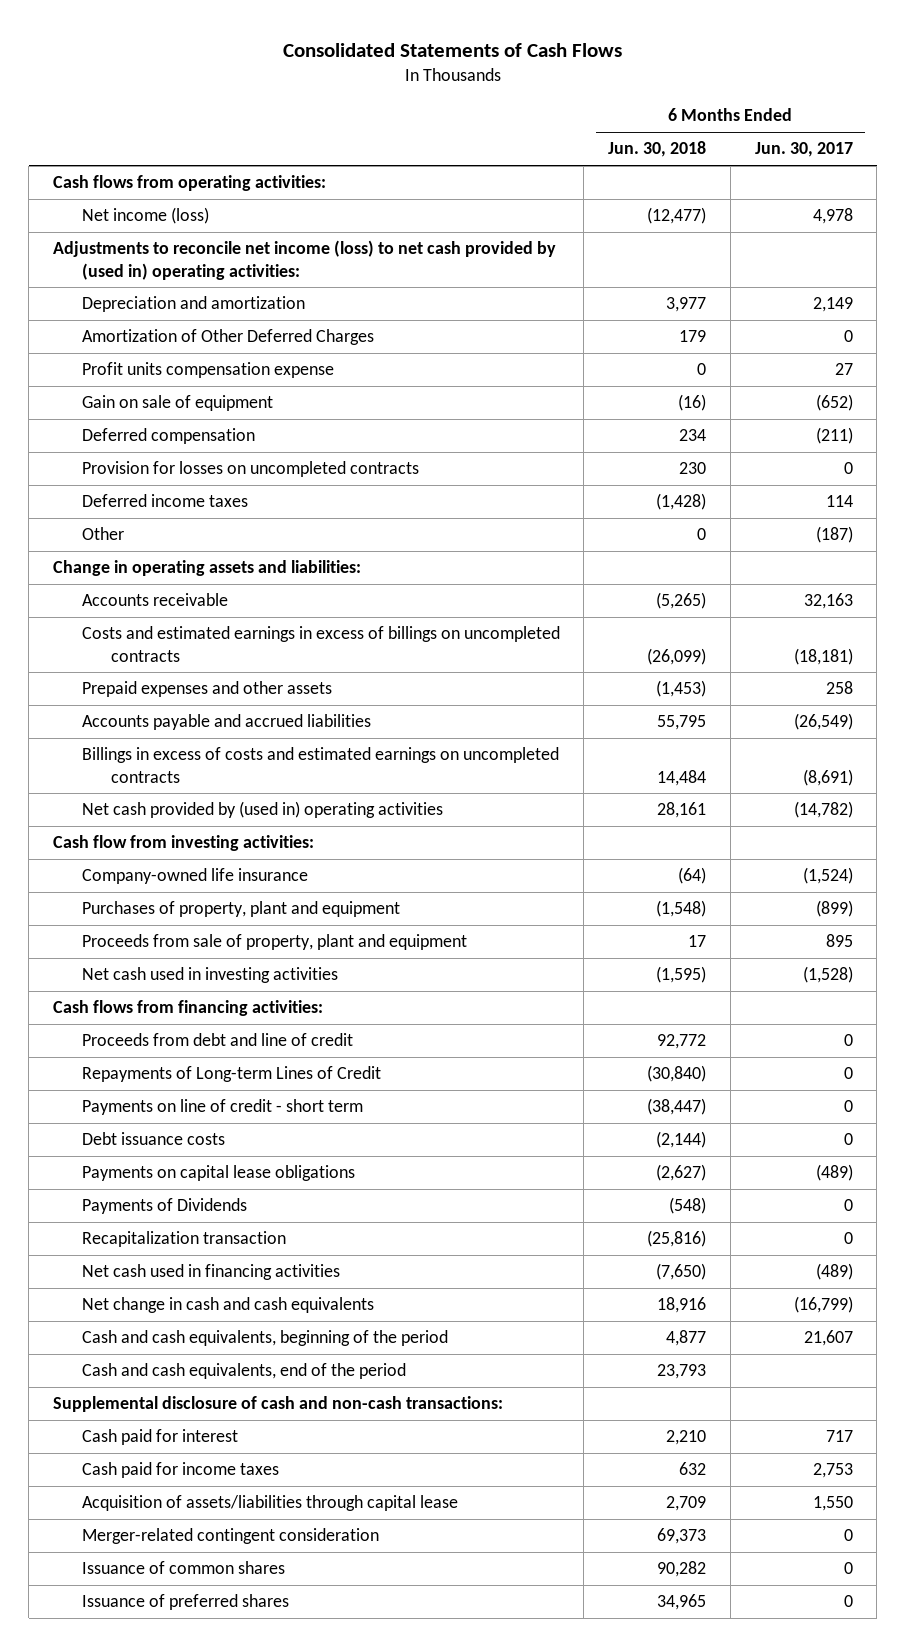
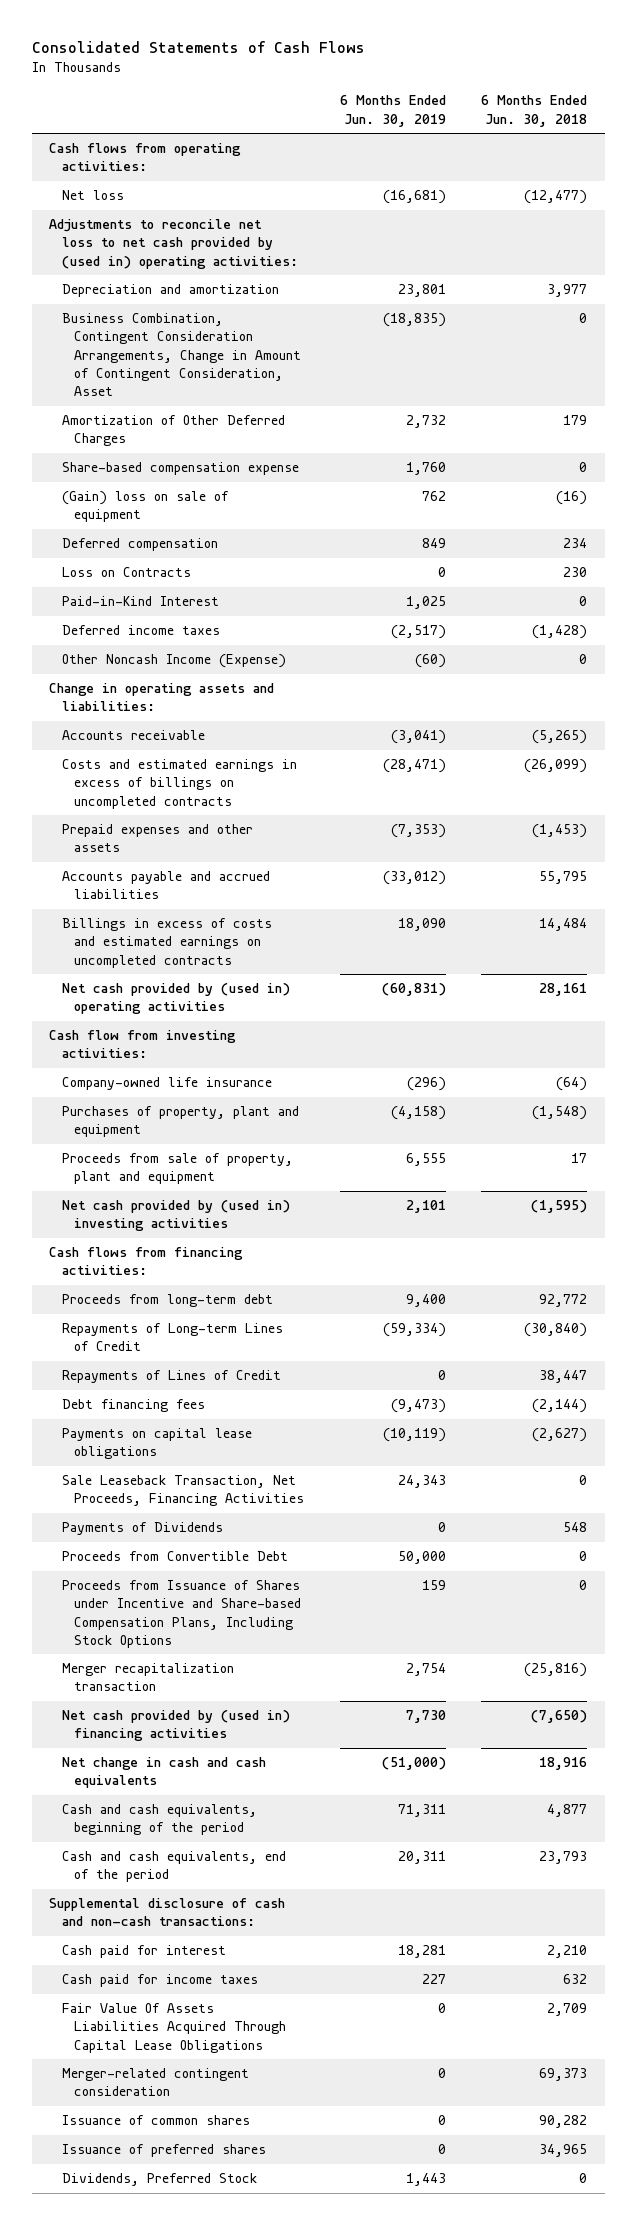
[754,142,853,158] Jun. 30, 2017 -> none
none -> [339,95,446,127] 6 Months Ended Jun. 30, 2019
[81,207,209,225] Net income (loss) -> [61,190,124,201] Net loss
[53,240,557,280] Adjustments to reconcile net income (loss) to net cash provided by (used in) operating activities: -> [49,219,298,269] Adjustments to reconcile net loss to net cash provided by (used in) operating activities:
none -> [61,313,302,396] Business Combination, Contingent Consideration Arrangements, Change in Amount of Contingent Consideration, Asset
[81,362,334,379] Profit units compensation expense -> [61,462,299,476] Share-based compensation expense
[81,395,273,412] Gain on sale of equipment -> [61,491,229,523] (Gain) loss on sale of equipment
[81,461,419,478] Provision for losses on uncompleted contracts -> [61,567,191,578] Loss on Contracts
none -> [61,596,219,607] Paid-in-Kind Interest
[81,527,124,541] Other -> [61,654,286,669] Other Noncash Income (Expense)
[81,967,338,984] Net cash used in investing activities -> [61,1200,290,1232] Net cash provided by (used in) investing activities
[81,1033,353,1047] Proceeds from debt and line of credit -> [61,1294,273,1308] Proceeds from long-term debt
[81,1099,363,1116] Payments on line of credit - short term -> none
none -> [61,1370,281,1384] Repayments of Lines of Credit
[81,1132,225,1146] Debt issuance costs -> [61,1399,205,1413] Debt financing fees
none -> [61,1475,305,1507] Sale Leaseback Transaction, Net Proceeds, Financing Activities
[669,1197,707,1215] (548) -> [563,1522,588,1533] 548
none -> [61,1551,288,1562] Proceeds from Convertible Debt
none -> [61,1580,302,1648] Proceeds from Issuance of Shares under Incentive and Share-based Compensation Plans, Including Stock Options
[81,1231,286,1248] Recapitalization transaction -> [61,1663,234,1692] Merger recapitalization transaction
[81,1264,340,1281] Net cash used in financing activities -> [61,1710,290,1742] Net cash provided by (used in) financing activities
[81,1495,458,1512] Acquisition of assets/liabilities through capital lease -> [61,2003,287,2053] Fair Value Of Assets Liabilities Acquired Through Capital Lease Obligations
none -> [61,2173,257,2187] Dividends, Preferred Stock

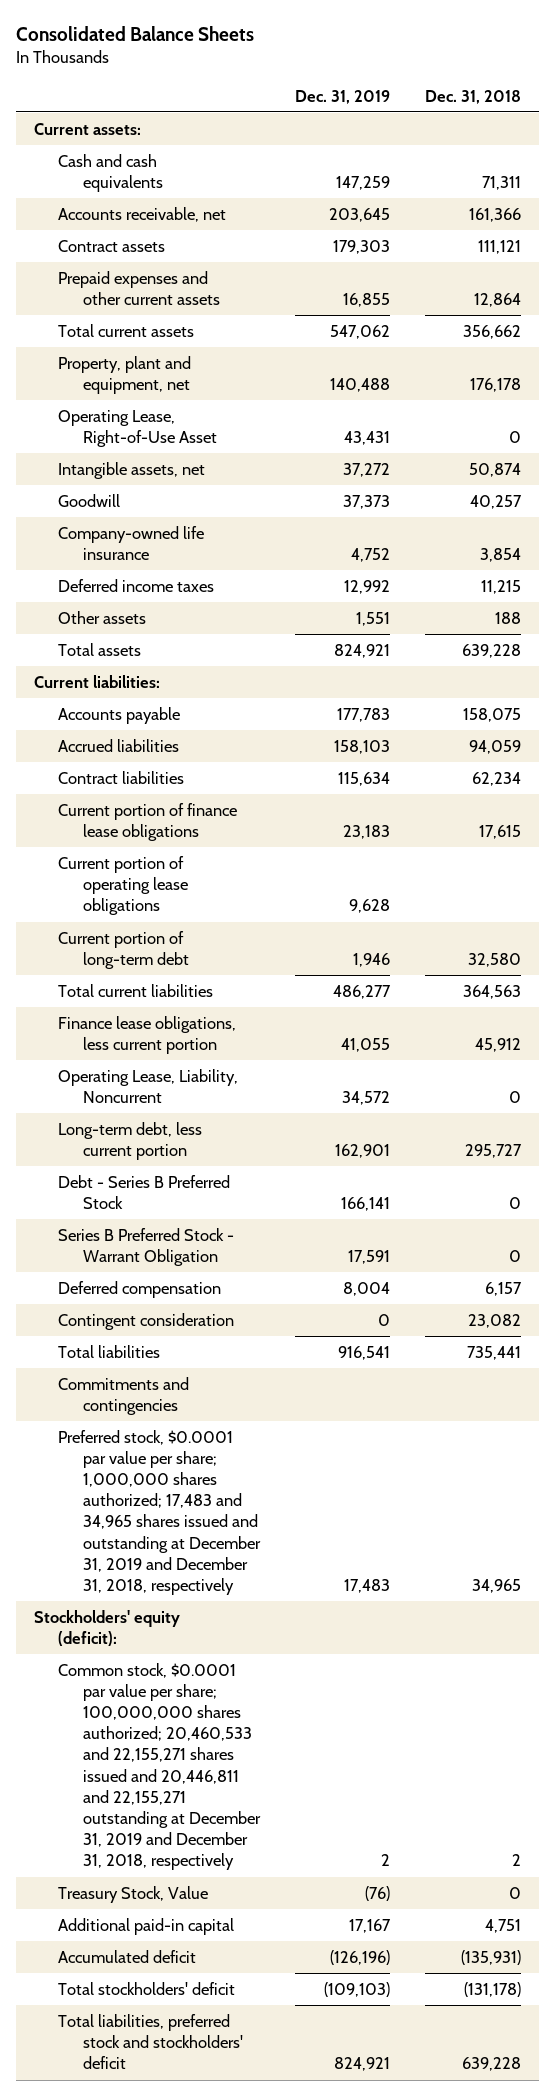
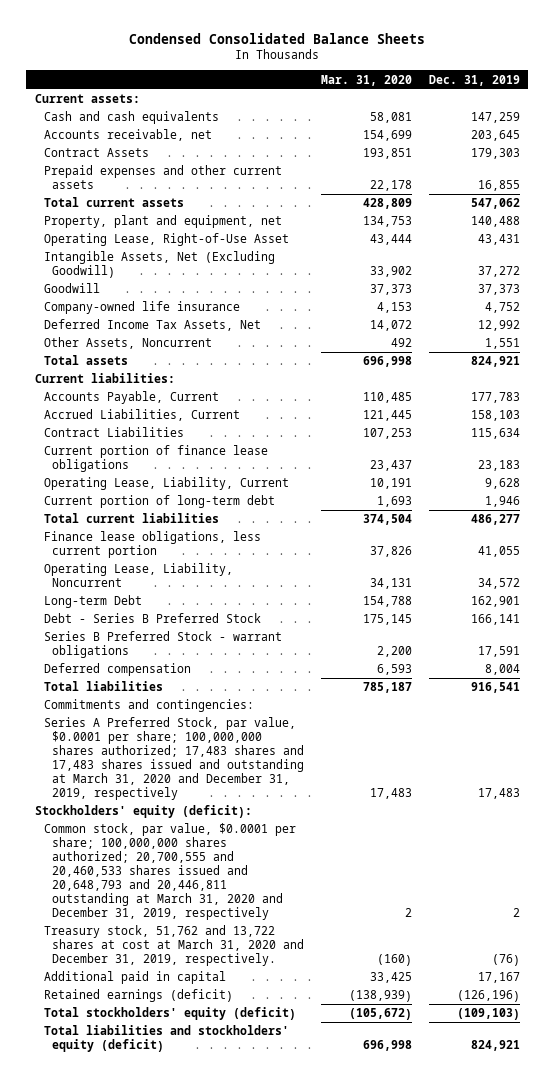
[16,26,255,42] Consolidated Balance Sheets -> [129,32,426,44] Condensed Consolidated Balance Sheets
[425,89,522,104] Dec. 31, 2018 -> none
none -> [320,74,412,86] Mar. 31, 2020
[58,239,166,252] Contract assets -> [43,148,149,158] Contract Assets
[58,461,206,479] Intangible assets, net -> [43,251,275,279] Intangible Assets, Net (Excluding Goodwill)
[58,578,215,592] Deferred income taxes -> [43,319,261,332] Deferred Income Tax Assets, Net
[58,610,147,624] Other assets -> [43,337,212,350] Other Assets, Noncurrent
[58,706,181,724] Accounts payable -> [43,391,219,405] Accounts Payable, Current
[58,738,180,752] Accrued liabilities -> [43,409,240,422] Accrued Liabilities, Current
[58,770,185,784] Contract liabilities -> [43,427,184,438] Contract Liabilities
[58,855,188,916] Current portion of operating lease obligations -> [43,477,289,491] Operating Lease, Liability, Current
[58,1121,203,1160] Long-term debt, less current portion -> [43,595,142,609] Long-term Debt
[58,1227,235,1266] Series B Preferred Stock - Warrant Obligation -> [43,631,282,659] Series B Preferred Stock - warrant obligations
[58,1312,235,1330] Contingent consideration -> none
[58,1376,190,1415] Commitments and contingencies -> [43,699,254,713] Commitments and contingencies:
[58,1429,261,1595] Preferred stock, $0.0001 par value per share; 1,000,000 shares authorized; 17,483 and 34,965 shares issued and outstanding at December 31, 2019 and December 31, 2018, respectively -> [43,717,305,801] Series A Preferred Stock, par value, $0.0001 per share; 100,000,000 shares authorized; 17,483 shares and 17,483 shares issued and outstanding at March 31, 2020 and December 31, 2019, respectively
[58,1662,261,1871] Common stock, $0.0001 par value per share; 100,000,000 shares authorized; 20,460,533 and 22,155,271 shares issued and 20,446,811 and 22,155,271 outstanding at December 31, 2019 and December 31, 2018, respectively -> [43,823,296,921] Common stock, par value, $0.0001 per share; 100,000,000 shares authorized; 20,700,555 and 20,460,533 shares issued and 20,648,793 and 20,446,811 outstanding at March 31, 2020 and December 31, 2019, respectively
[58,1885,209,1903] Treasury Stock, Value -> [43,925,305,967] Treasury stock, 51,762 and 13,722 shares at cost at March 31, 2020 and December 31, 2019, respectively.
[58,1917,235,1935] Additional paid-in capital -> [43,971,226,985] Additional paid in capital
[58,1949,197,1963] Accumulated deficit -> [43,989,233,1003] Retained earnings (deficit)
[58,1981,236,1995] Total stockholders' deficit -> [43,1007,296,1021] Total stockholders' equity (deficit)
[58,2013,243,2070] Total liabilities, preferred stock and stockholders' deficit -> [43,1025,289,1053] Total liabilities and stockholders' equity (deficit)

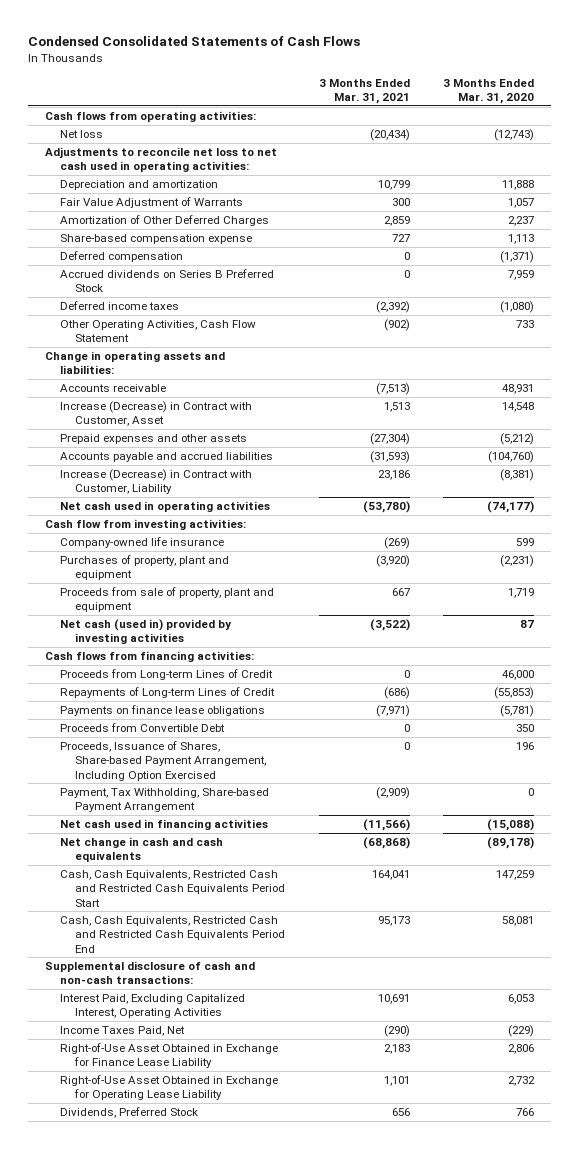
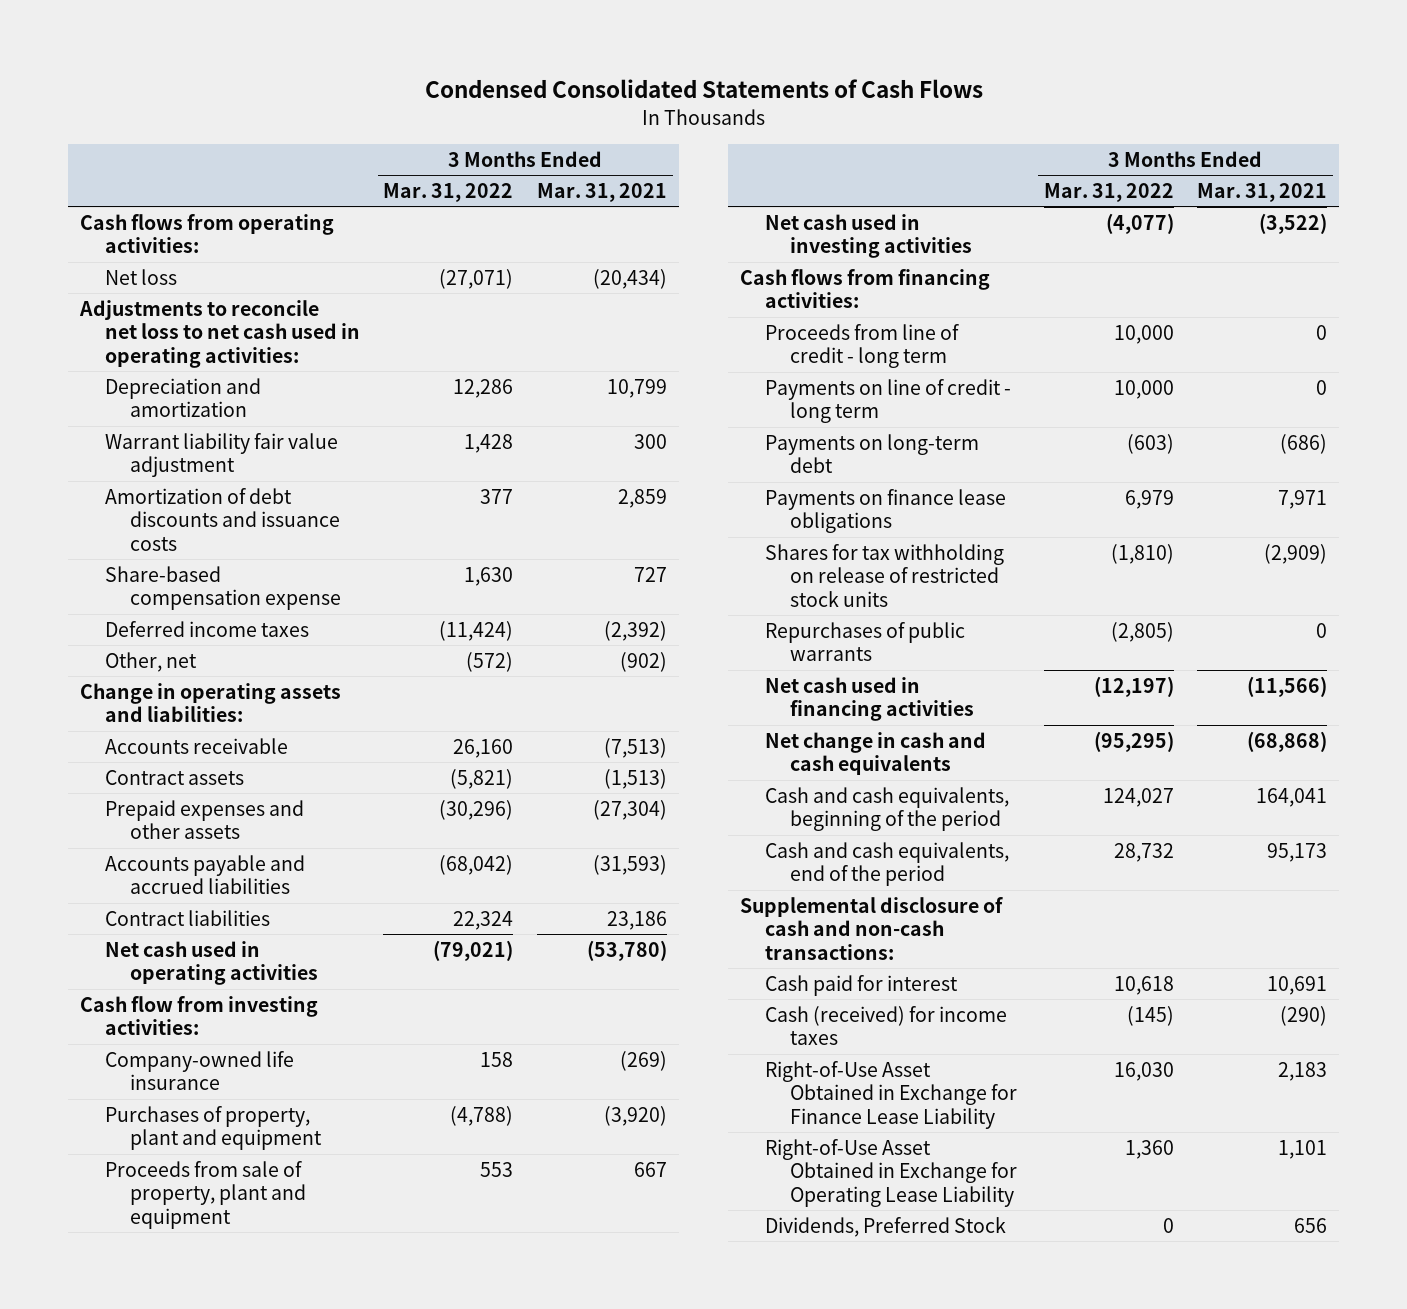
[443,78,535,105] 3 Months Ended Mar. 31, 2020 -> none
none -> [383,183,514,203] Mar. 31, 2022
[60,196,244,208] Fair Value Adjustment of Warrants -> [104,432,338,478] Warrant liability fair value adjustment
[60,214,270,226] Amortization of Other Deferred Charges -> [104,487,340,551] Amortization of debt discounts and issuance costs
[60,250,184,262] Deferred compensation -> none
[60,268,275,293] Accrued dividends on Series B Preferred Stock -> none
[60,319,257,343] Other Operating Activities, Cash Flow Statement -> [104,651,197,672] Other, net
[60,400,253,427] Increase (Decrease) in Contract with Customer, Asset -> [104,769,244,785] Contract assets
[383,401,410,412] 1,513 -> [604,768,668,789] (1,513)
[60,468,253,495] Increase (Decrease) in Contract with Customer, Liability -> [104,909,270,926] Contract liabilities
[60,618,233,645] Net cash (used in) provided by investing activities -> [764,213,972,259] Net cash used in investing activities
[60,722,226,732] Proceeds from Convertible Debt -> none
[60,740,267,781] Proceeds, Issuance of Shares, Share-based Payment Arrangement, Including Option Exercised -> none
[60,668,274,680] Proceeds from Long-term Lines of Credit -> [764,323,959,369] Proceeds from line of credit - long term
[60,686,276,698] Repayments of Long-term Lines of Credit -> [764,378,1011,424] Payments on line of credit - long term
[383,686,410,699] (686) -> [1316,379,1328,395] 0
none -> [764,433,979,474] Payments on long-term debt
[375,704,410,717] (7,971) -> [1278,489,1328,509] 7,971
[60,787,270,813] Payment, Tax Withholding, Share-based Payment Arrangement -> [764,543,1004,607] Shares for tax withholding on release of restricted stock units
none -> [764,621,965,662] Repurchases of public warrants
[60,869,286,907] Cash, Cash Equivalents, Restricted Cash and Restricted Cash Equivalents Period Start -> [764,786,1009,832] Cash and cash equivalents, beginning of the period
[60,915,286,953] Cash, Cash Equivalents, Restricted Cash and Restricted Cash Equivalents Period End -> [764,841,1009,887] Cash and cash equivalents, end of the period
[60,993,246,1019] Interest Paid, Excluding Capitalized Interest, Operating Activities -> [764,974,958,996] Cash paid for interest
[60,1025,186,1036] Income Taxes Paid, Net -> [764,1005,1007,1046] Cash (received) for income taxes

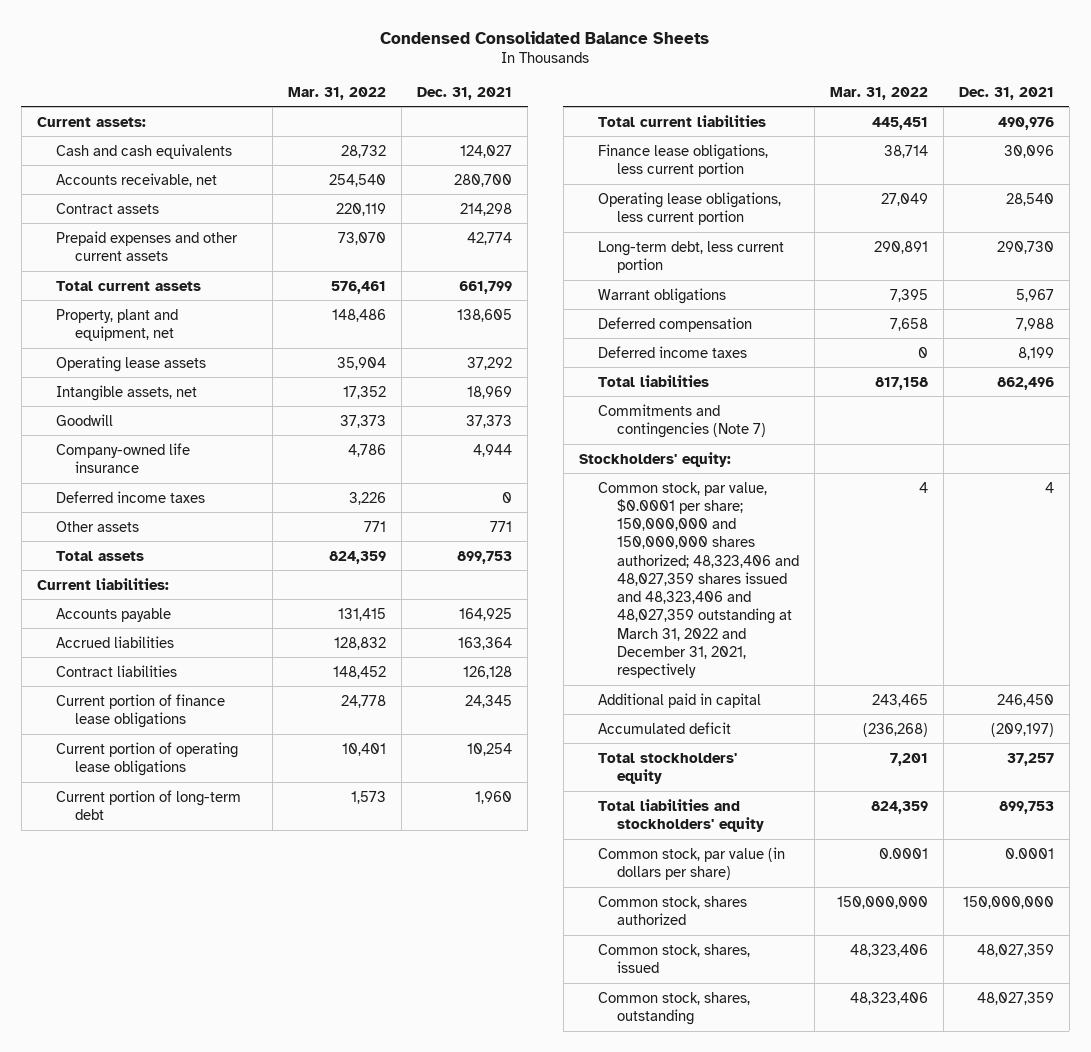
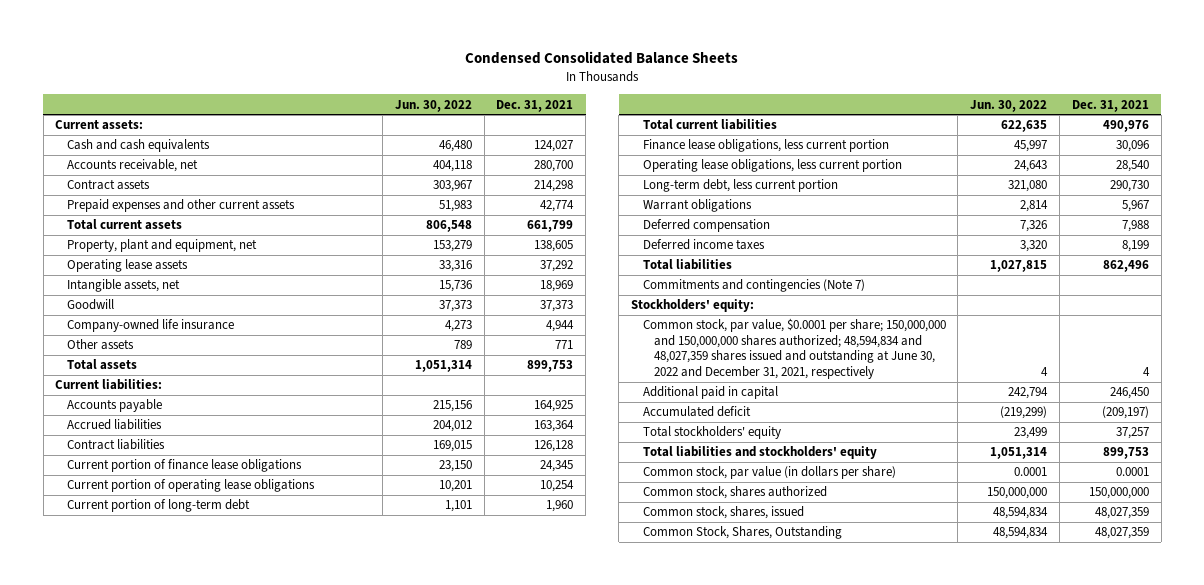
[287,86,386,100] Mar. 31, 2022 -> none
none -> [394,99,472,112] Jun. 30, 2022
[55,490,205,503] Deferred income taxes -> none
[597,481,799,679] Common stock, par value, $0.0001 per share; 150,000,000 and 150,000,000 shares authorized; 48,323,406 and 48,027,359 shares issued and 48,323,406 and 48,027,359 outstanding at March 31, 2022 and December 31, 2021, respectively -> [642,318,946,379] Common stock, par value, $0.0001 per share; 150,000,000 and 150,000,000 shares authorized; 48,594,834 and 48,027,359 shares issued and outstanding at June 30, 2022 and December 31, 2021, respectively
[597,991,750,1025] Common stock, shares, outstanding -> [642,526,842,540] Common Stock, Shares, Outstanding

